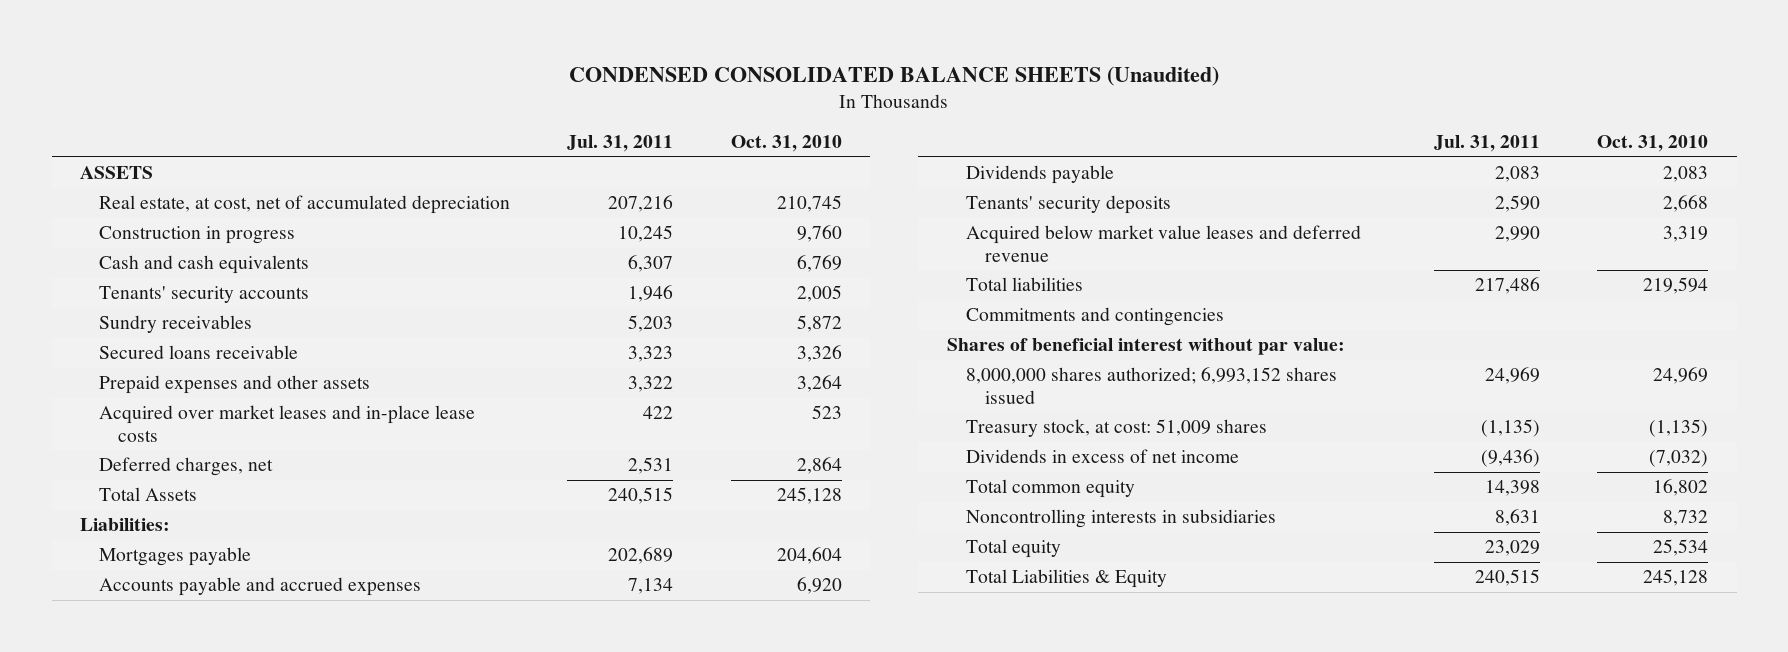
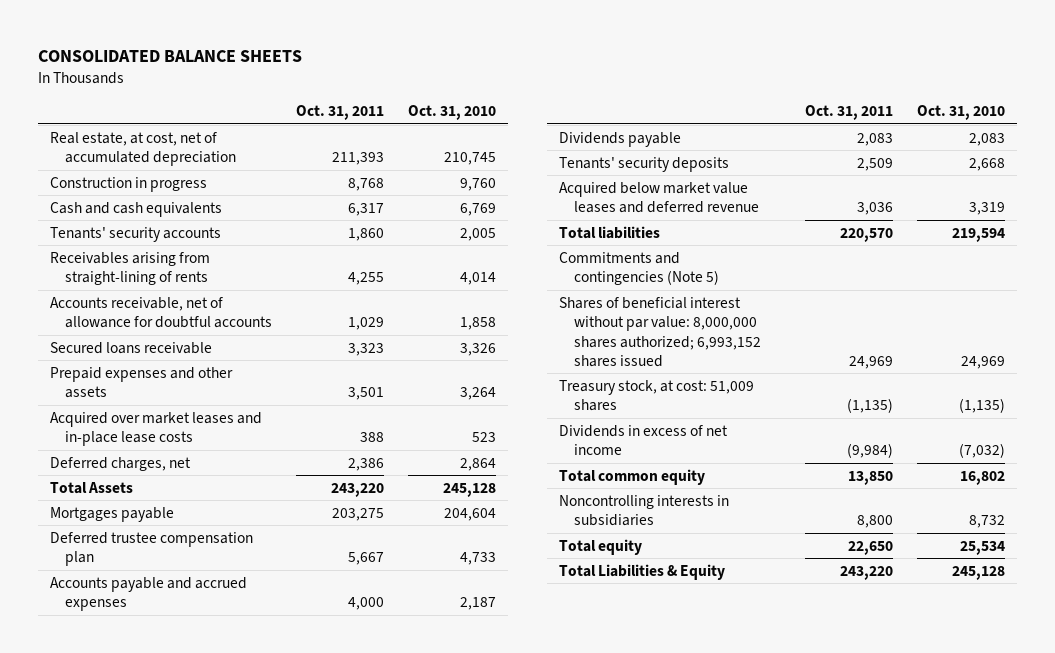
[569,65,1220,86] CONDENSED CONSOLIDATED BALANCE SHEETS (Unaudited) -> [38,50,303,63] CONSOLIDATED BALANCE SHEETS
[567,135,674,153] Jul. 31, 2011 -> none
none -> [296,105,385,121] Oct. 31, 2011
[80,166,154,180] ASSETS -> none
[99,315,253,334] Sundry receivables -> none
none -> [50,251,211,286] Receivables arising from straight-lining of rents
none -> [50,296,273,329] Accounts receivable, net of allowance for doubtful accounts
[80,518,171,532] Liabilities: -> none
none -> [50,531,254,567] Deferred trustee compensation plan
[796,577,842,595] 6,920 -> [460,597,497,611] 2,187
[946,338,1345,356] Shares of beneficial interest without par value: -> none
[965,307,1224,327] Commitments and contingencies -> [558,251,719,286] Commitments and contingencies (Note 5)
[965,367,1337,404] 8,000,000 shares authorized; 6,993,152 shares issued -> [558,296,761,367] Shares of beneficial interest without par value: 8,000,000 shares authorized; 6,993,152 shares issued

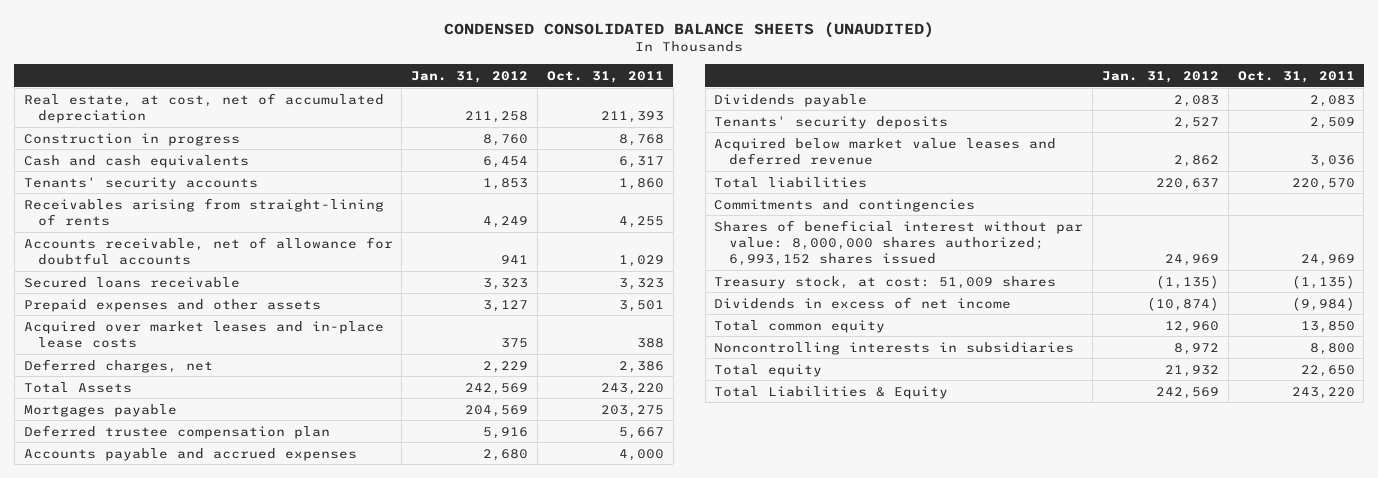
[38,50,303,63] CONSOLIDATED BALANCE SHEETS -> [444,22,935,39] CONDENSED CONSOLIDATED BALANCE SHEETS (UNAUDITED)
[408,105,497,121] Oct. 31, 2010 -> none
none -> [411,70,529,83] Jan. 31, 2012
[558,251,719,286] Commitments and contingencies (Note 5) -> [714,198,976,212] Commitments and contingencies

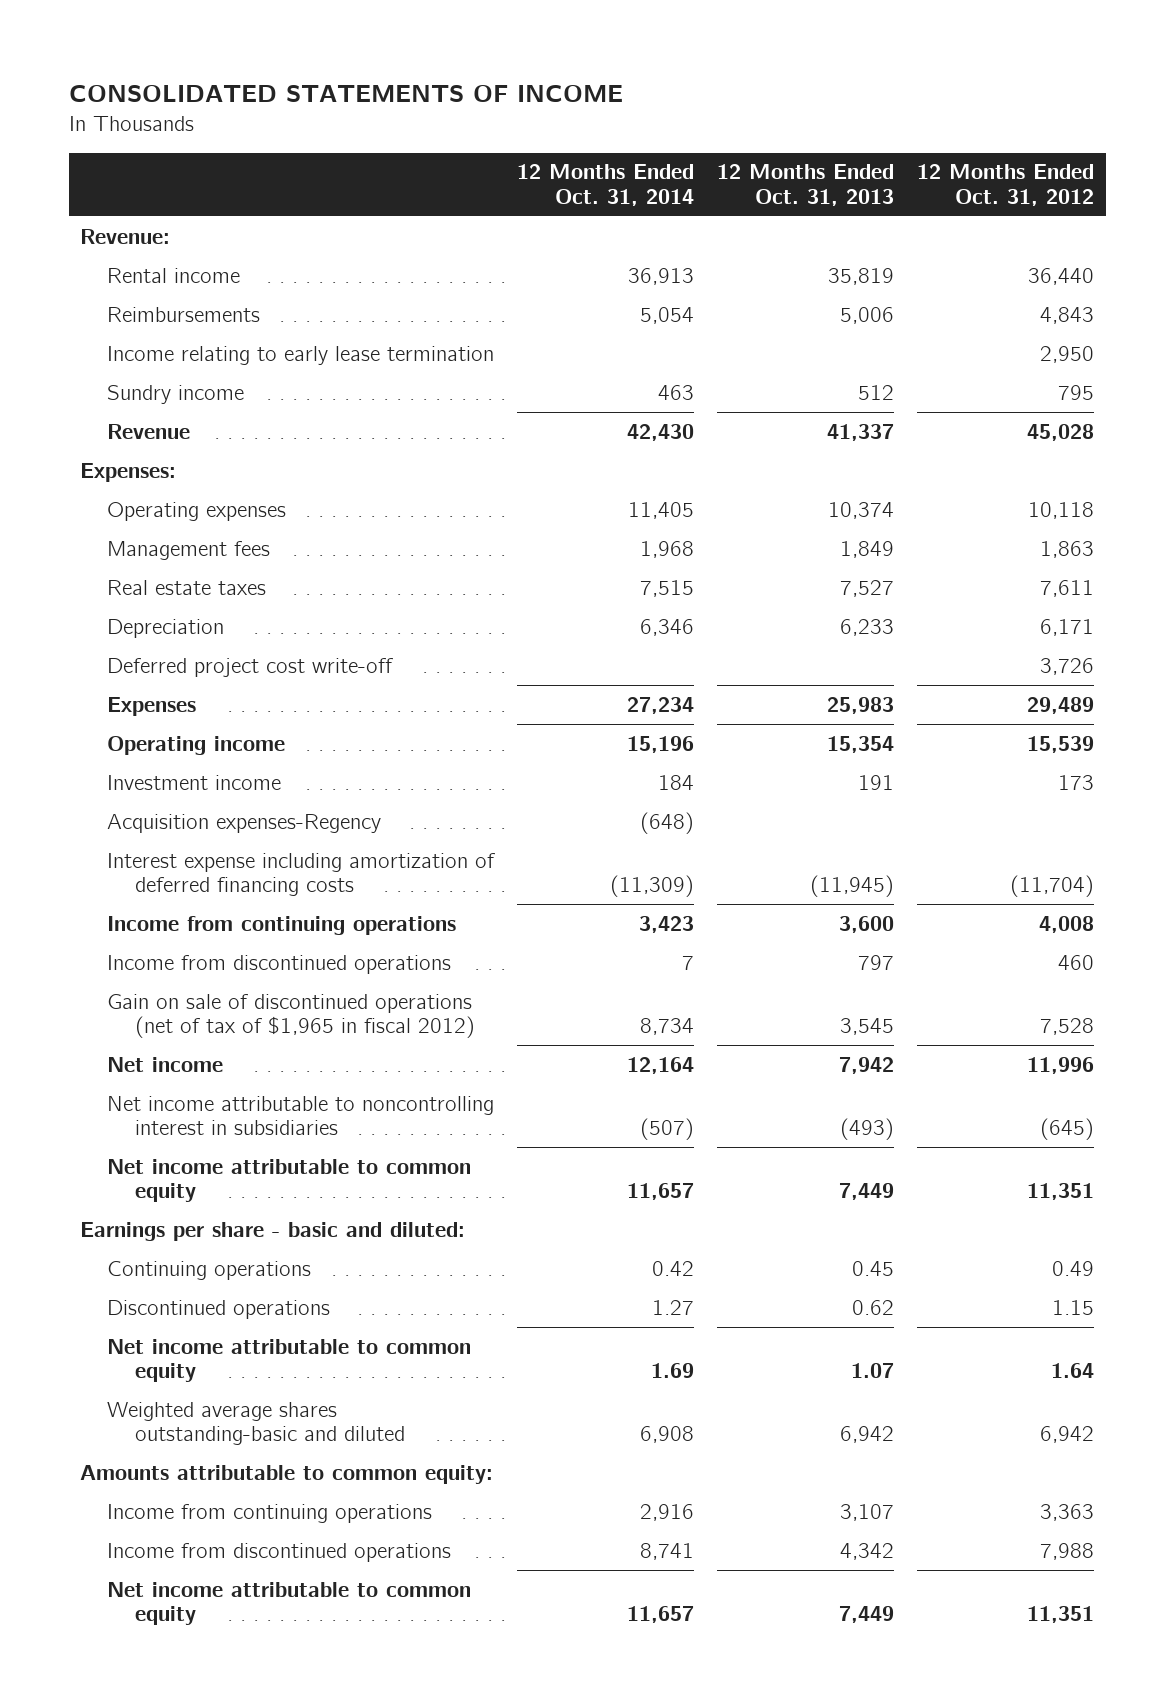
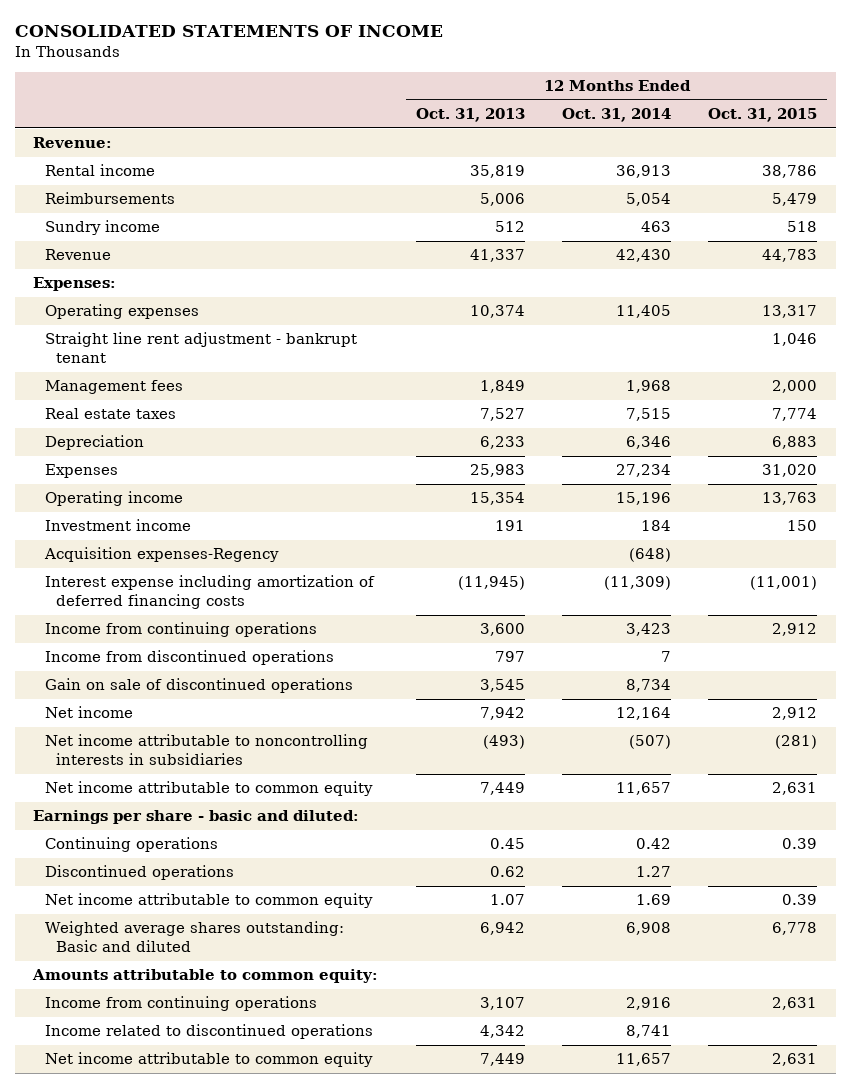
[917,164,1095,207] 12 Months Ended Oct. 31, 2012 -> none
none -> [708,108,818,123] Oct. 31, 2015
[107,345,495,365] Income relating to early lease termination -> none
none -> [44,332,357,364] Straight line rent adjustment - bankrupt tenant
[107,657,394,677] Deferred project cost write-off -> none
[107,993,475,1039] Gain on sale of discontinued operations (net of tax of $1,965 in fiscal 2012) -> [44,678,353,694] Gain on sale of discontinued operations
[107,1095,495,1136] Net income attributable to noncontrolling interest in subsidiaries -> [44,734,368,766] Net income attributable to noncontrolling interests in subsidiaries
[107,1401,405,1446] Weighted average shares outstanding-basic and diluted -> [44,921,344,953] Weighted average shares outstanding: Basic and diluted
[107,1542,452,1562] Income from discontinued operations -> [44,1024,373,1040] Income related to discontinued operations

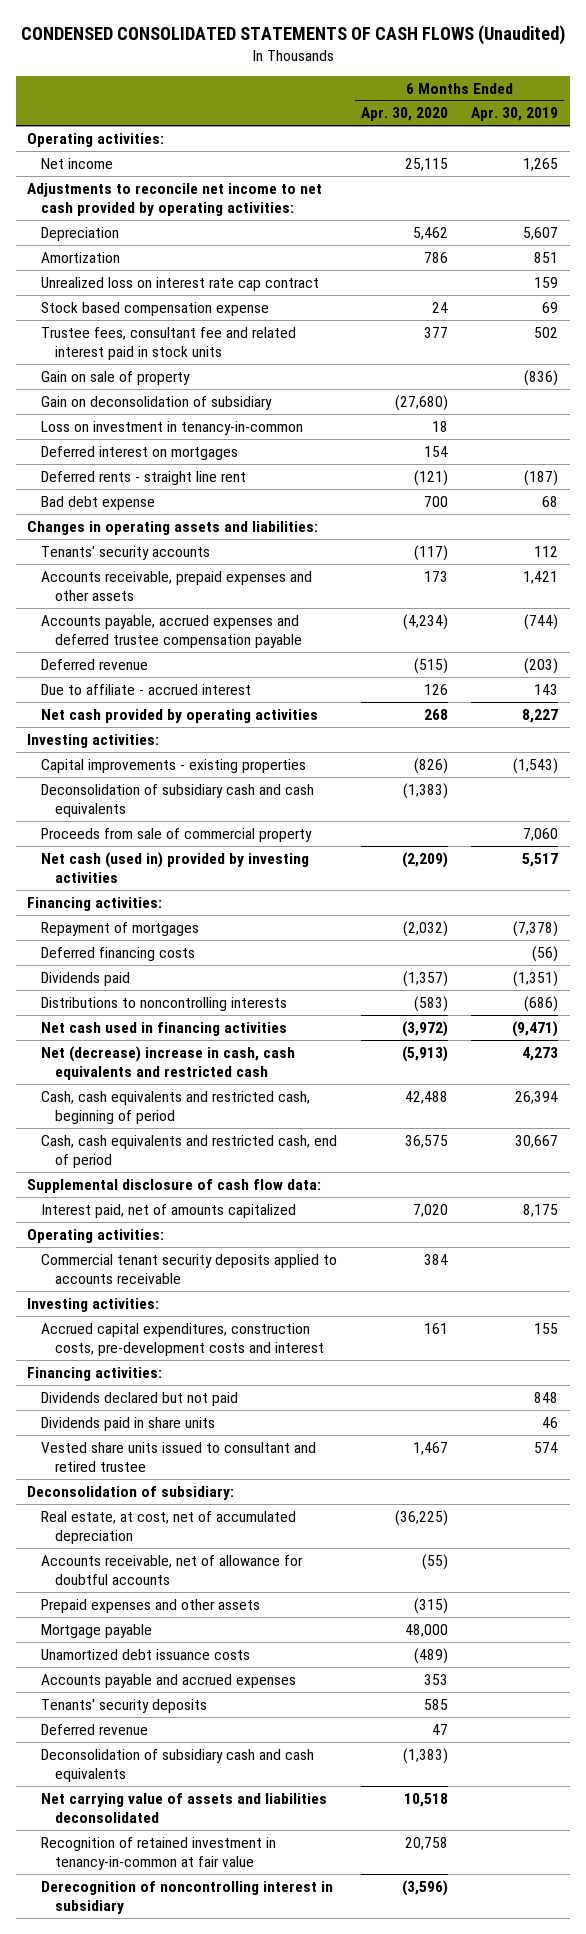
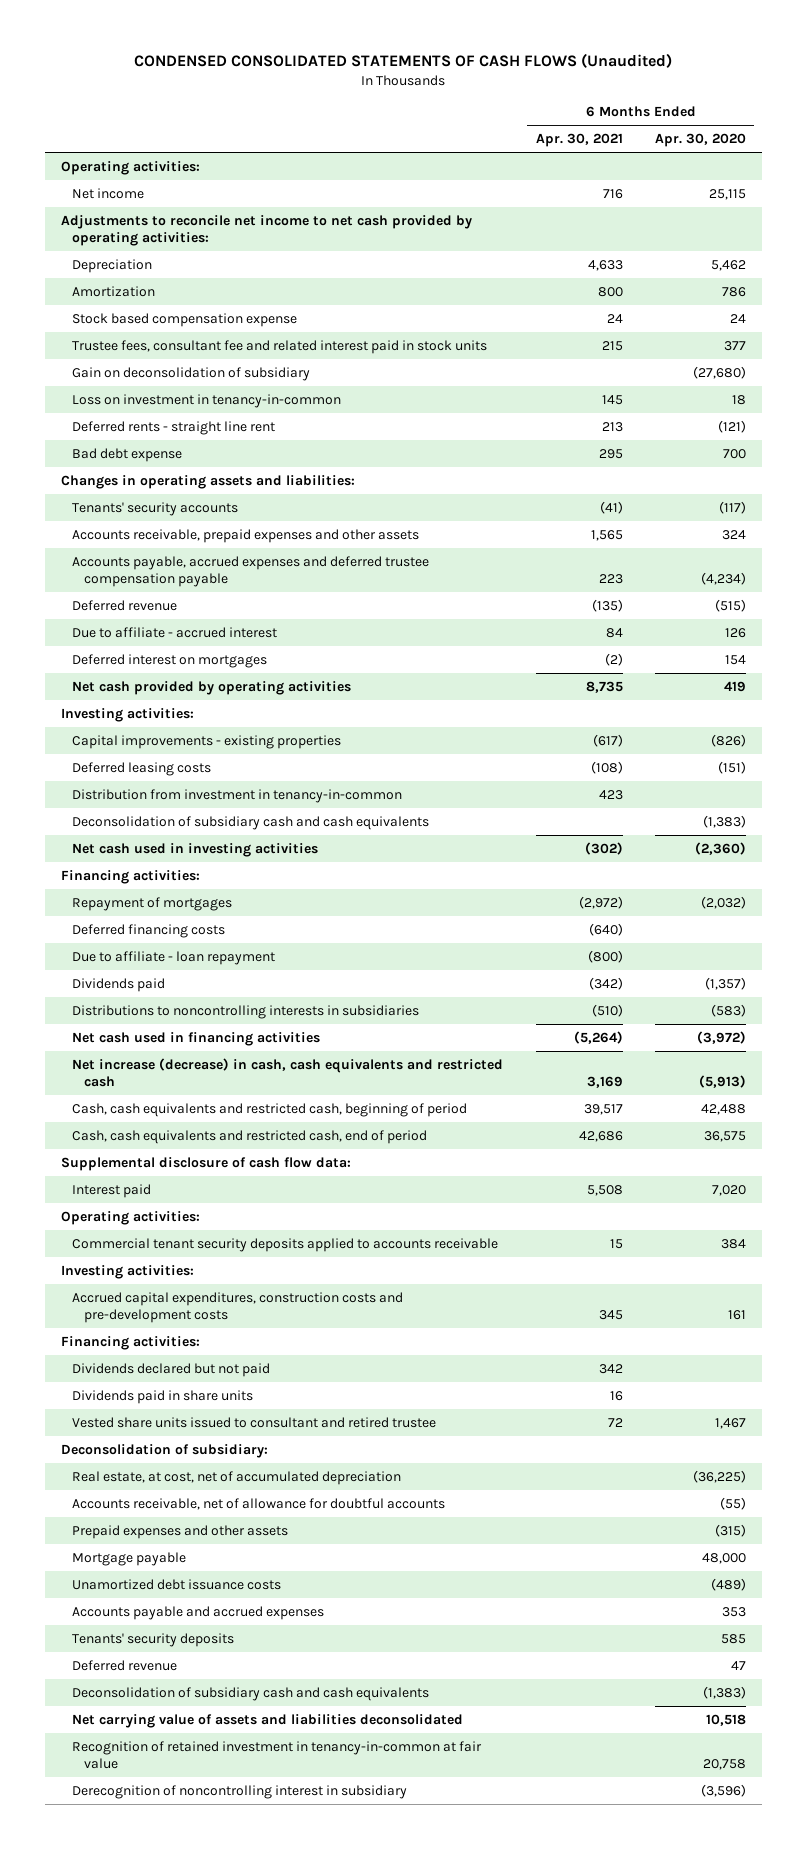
[471,107,559,122] Apr. 30, 2019 -> none
none -> [535,132,623,147] Apr. 30, 2021
[41,276,320,291] Unrealized loss on interest rate cap contract -> none
[41,370,191,385] Gain on sale of property -> none
[423,570,448,582] 173 -> [721,529,746,540] 324
[41,445,239,460] Deferred interest on mortgages -> [72,653,268,668] Deferred interest on mortgages
[423,708,448,720] 268 -> [723,680,746,692] 419
none -> [72,761,212,776] Deferred leasing costs
none -> [72,788,403,803] Distribution from investment in tenancy-in-common
[41,827,313,842] Proceeds from sale of commercial property -> none
[41,851,310,884] Net cash (used in) provided by investing activities -> [72,842,319,857] Net cash used in investing activities
[401,851,448,868] (2,209) -> [694,841,746,855] (2,360)
none -> [72,950,276,965] Due to affiliate - loan repayment
[41,996,288,1011] Distributions to noncontrolling interests -> [72,1004,420,1019] Distributions to noncontrolling interests in subsidiaries
[41,1045,296,1081] Net (decrease) increase in cash, cash equivalents and restricted cash -> [72,1057,504,1087] Net increase (decrease) in cash, cash equivalents and restricted cash
[41,1203,297,1218] Interest paid, net of amounts capitalized -> [72,1183,152,1198] Interest paid
[41,1322,325,1357] Accrued capital expenditures, construction costs, pre-development costs and interest -> [72,1291,404,1323] Accrued capital expenditures, construction costs and pre-development costs

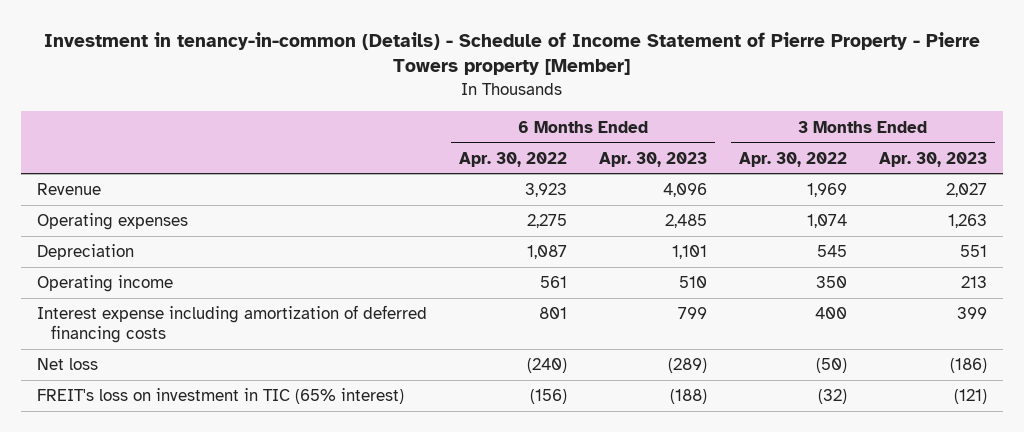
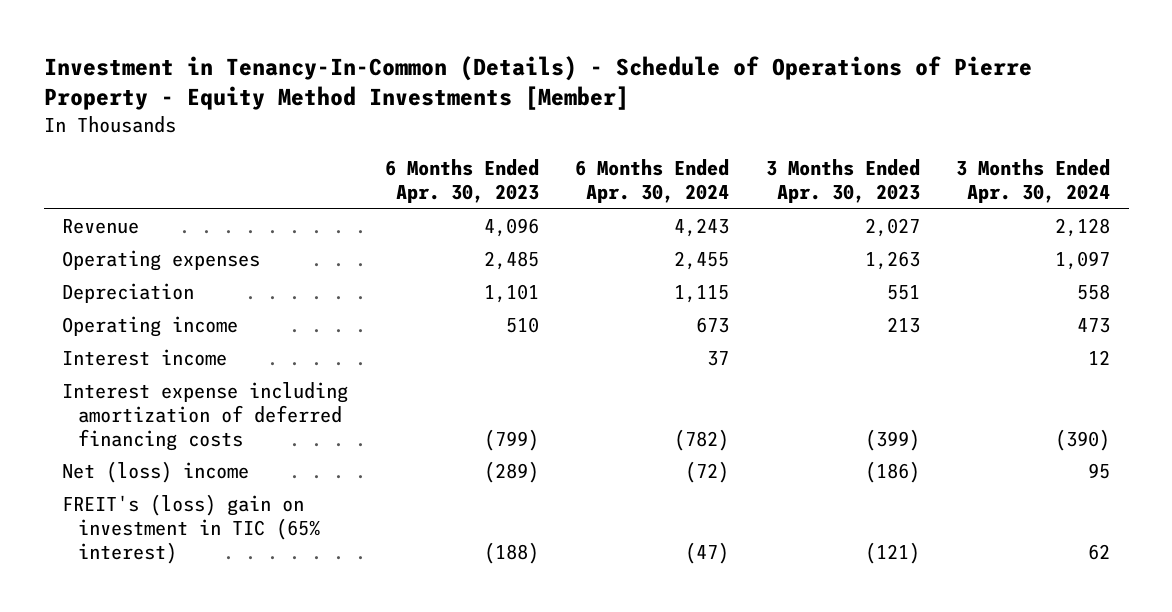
[44,31,981,76] Investment in tenancy-in-common (Details) - Schedule of Income Statement of Pierre Property - Pierre Towers property [Member] -> [43,55,1032,111] Investment in Tenancy-In-Common (Details) - Schedule of Operations of Pierre Property - Equity Method Investments [Member]
[459,151,568,167] Apr. 30, 2022 -> none
[739,151,848,167] Apr. 30, 2022 -> none
none -> [575,159,730,204] 6 Months Ended Apr. 30, 2024
none -> [956,159,1111,204] 3 Months Ended Apr. 30, 2024
none -> [62,349,228,367] Interest income
[678,307,708,320] 799 -> [483,429,539,452] (799)
[957,307,988,320] 399 -> [864,429,920,452] (399)
[37,358,99,371] Net loss -> [62,461,250,484] Net (loss) income
[37,388,405,405] FREIT's loss on investment in TIC (65% interest) -> [62,494,321,565] FREIT's (loss) gain on investment in TIC (65% interest)

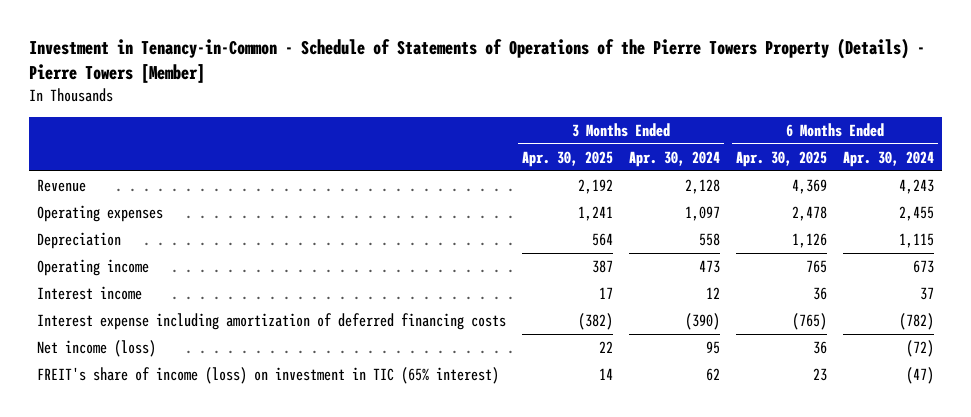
[43,55,1032,111] Investment in Tenancy-In-Common (Details) - Schedule of Operations of Pierre Property - Equity Method Investments [Member] -> [29,37,926,83] Investment in Tenancy-in-Common - Schedule of Statements of Operations of the Pierre Towers Property (Details) - Pierre Towers [Member]
[384,159,539,204] 6 Months Ended Apr. 30, 2023 -> none
[765,159,920,204] 3 Months Ended Apr. 30, 2023 -> none
none -> [522,150,614,167] Apr. 30, 2025
none -> [736,150,828,167] Apr. 30, 2025
[62,461,250,484] Net (loss) income -> [37,340,157,358] Net income (loss)
[62,494,321,565] FREIT's (loss) gain on investment in TIC (65% interest) -> [37,367,500,385] FREIT's share of income (loss) on investment in TIC (65% interest)

